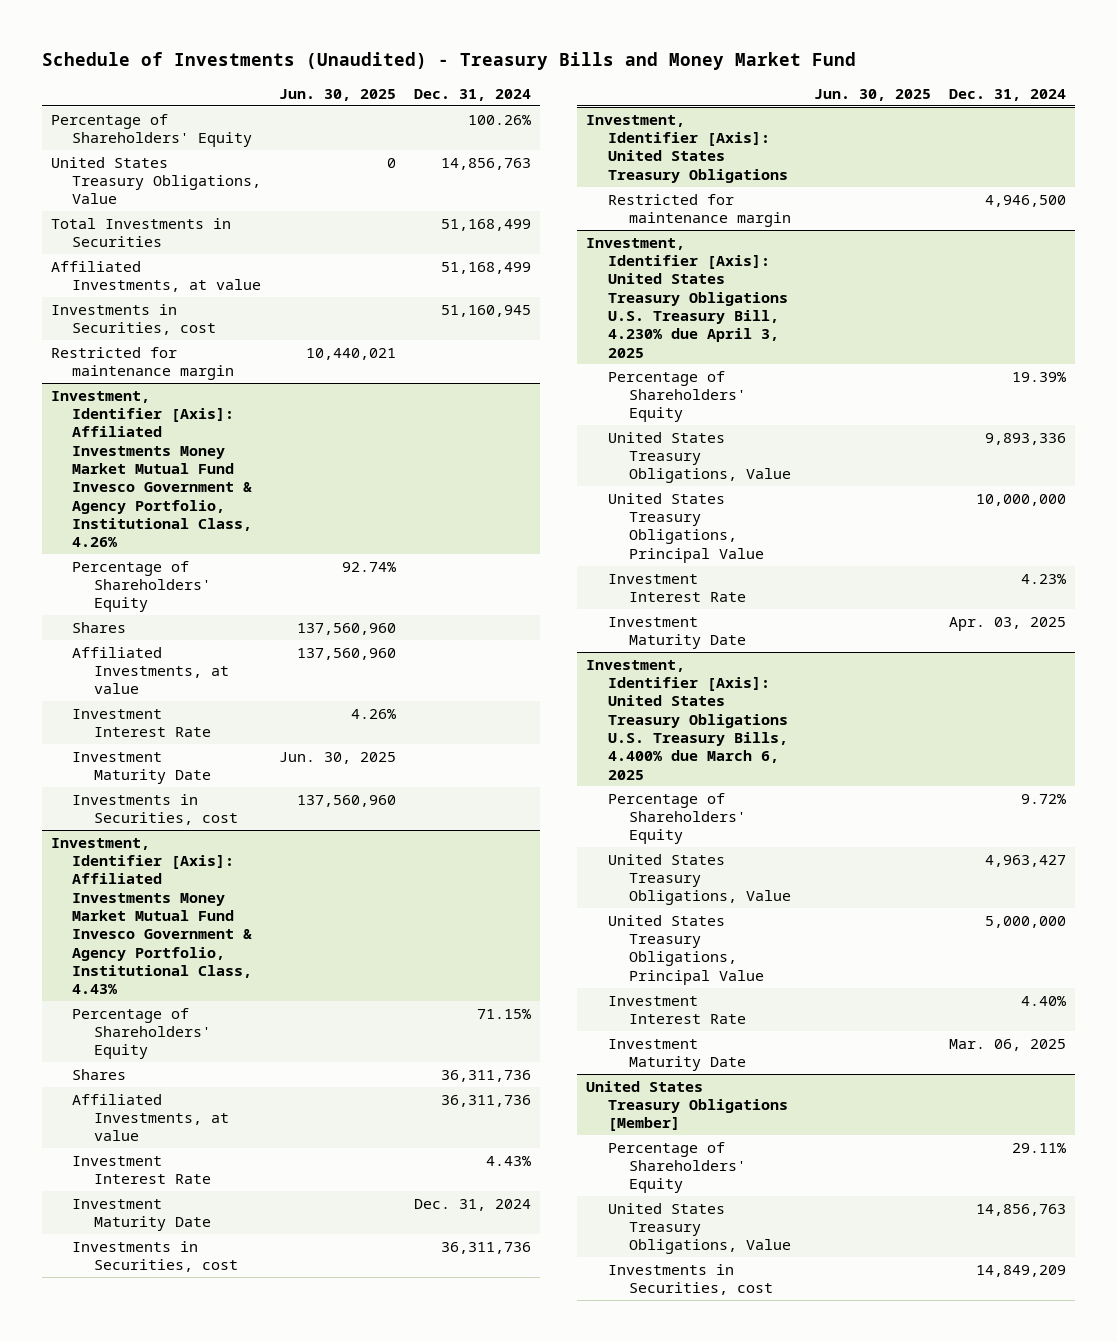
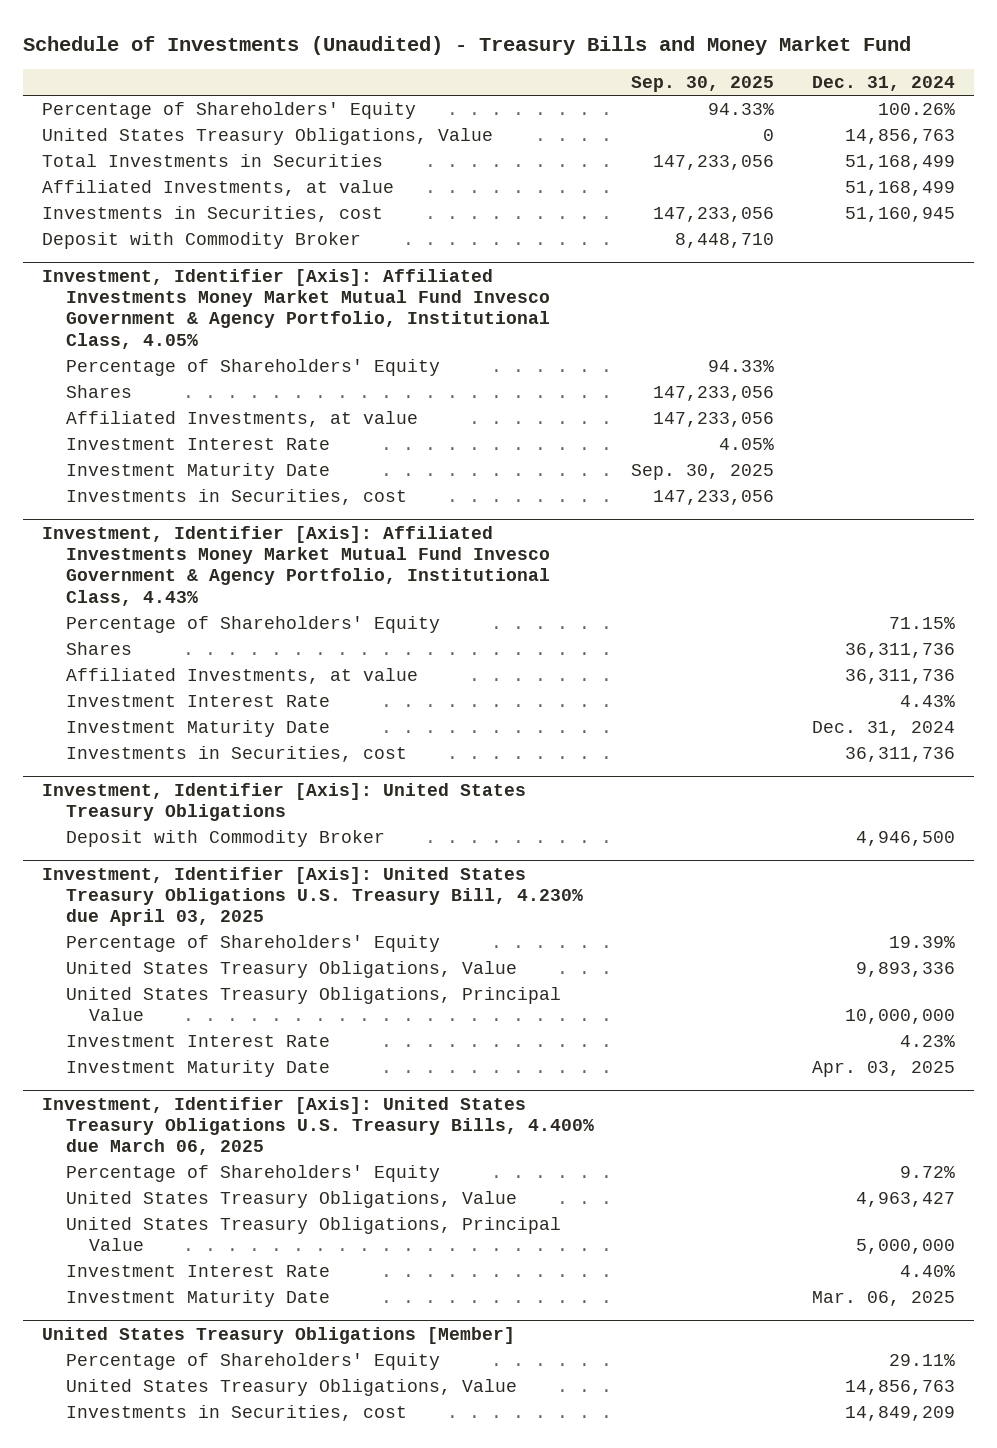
[279,88,397,101] Jun. 30, 2025 -> none
none -> [631,76,775,93] Sep. 30, 2025
[50,346,235,381] Restricted for maintenance margin -> [42,231,362,249] Deposit with Commodity Broker
[50,390,253,548] Investment, Identifier [Axis]: Affiliated Investments Money Market Mutual Fund Invesco Government & Agency Portfolio, Institutional Class, 4.26% -> [42,268,550,349] Investment, Identifier [Axis]: Affiliated Investments Money Market Mutual Fund Invesco Government & Agency Portfolio, Institutional Class, 4.05%
[607,193,792,228] Restricted for maintenance margin -> [65,829,385,847] Deposit with Commodity Broker
[586,237,788,358] Investment, Identifier [Axis]: United States Treasury Obligations U.S. Treasury Bill, 4.230% due April 3, 2025 -> [42,866,583,927] Investment, Identifier [Axis]: United States Treasury Obligations U.S. Treasury Bill, 4.230% due April 03, 2025
[586,659,788,780] Investment, Identifier [Axis]: United States Treasury Obligations U.S. Treasury Bills, 4.400% due March 6, 2025 -> [42,1096,594,1156] Investment, Identifier [Axis]: United States Treasury Obligations U.S. Treasury Bills, 4.400% due March 06, 2025

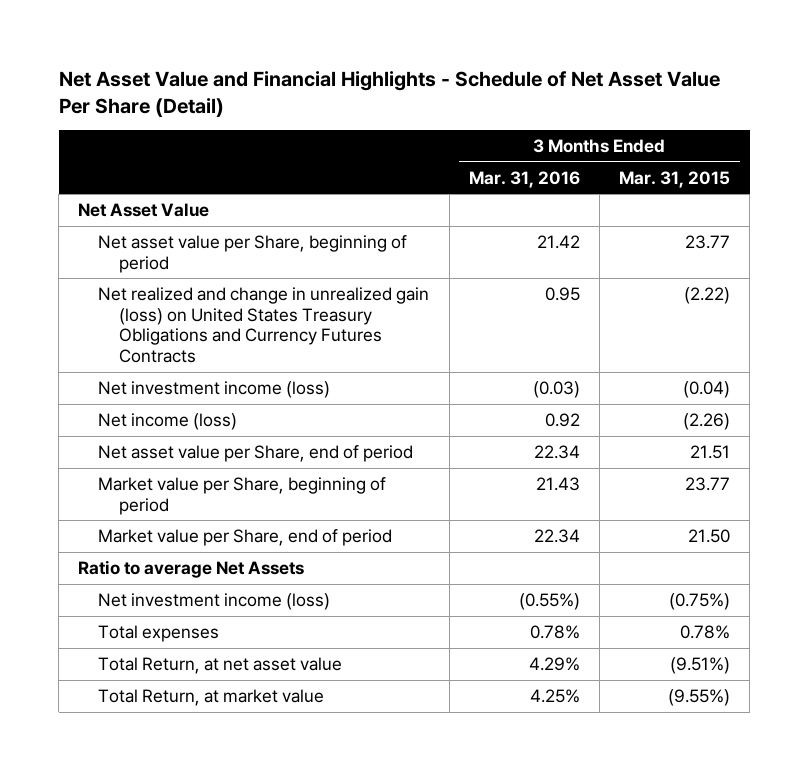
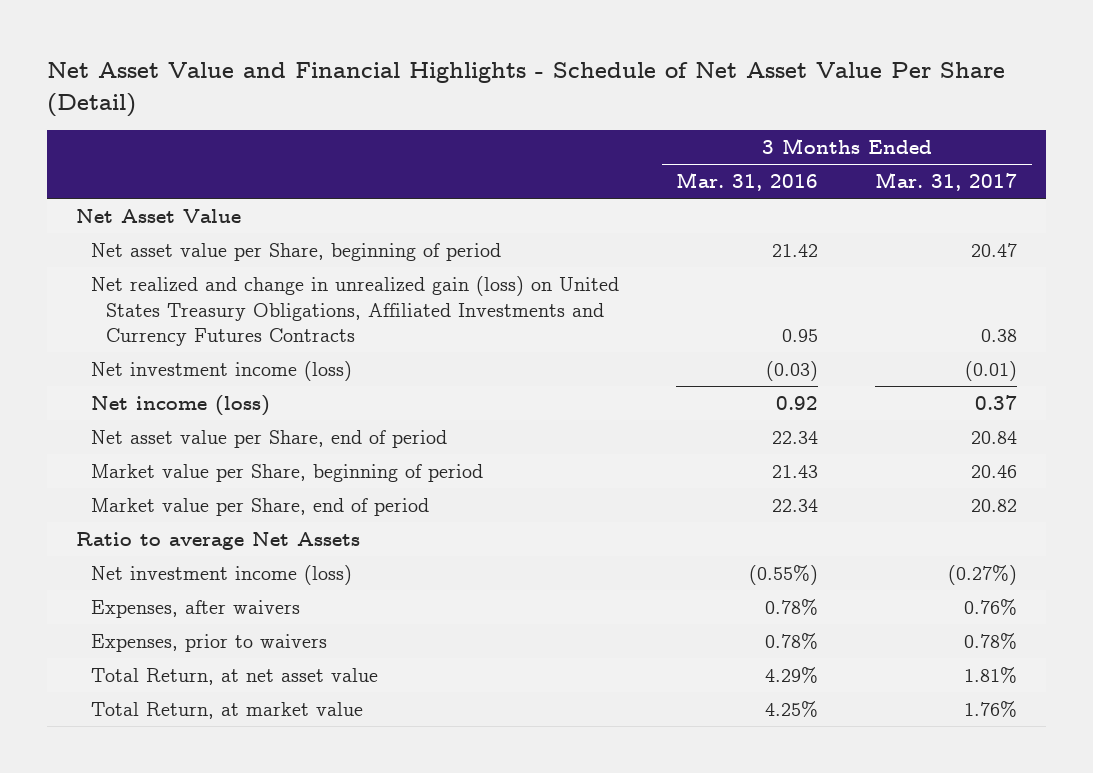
[618,170,730,188] Mar. 31, 2015 -> none
none -> [875,171,1018,191] Mar. 31, 2017
[98,286,430,363] Net realized and change in unrealized gain (loss) on United States Treasury Obligations and Currency Futures Contracts -> [90,275,619,347] Net realized and change in unrealized gain (loss) on United States Treasury Obligations, Affiliated Investments and Currency Futures Contracts
[98,624,220,642] Total expenses -> none
none -> [90,599,300,618] Expenses, after waivers
none -> [90,633,327,652] Expenses, prior to waivers

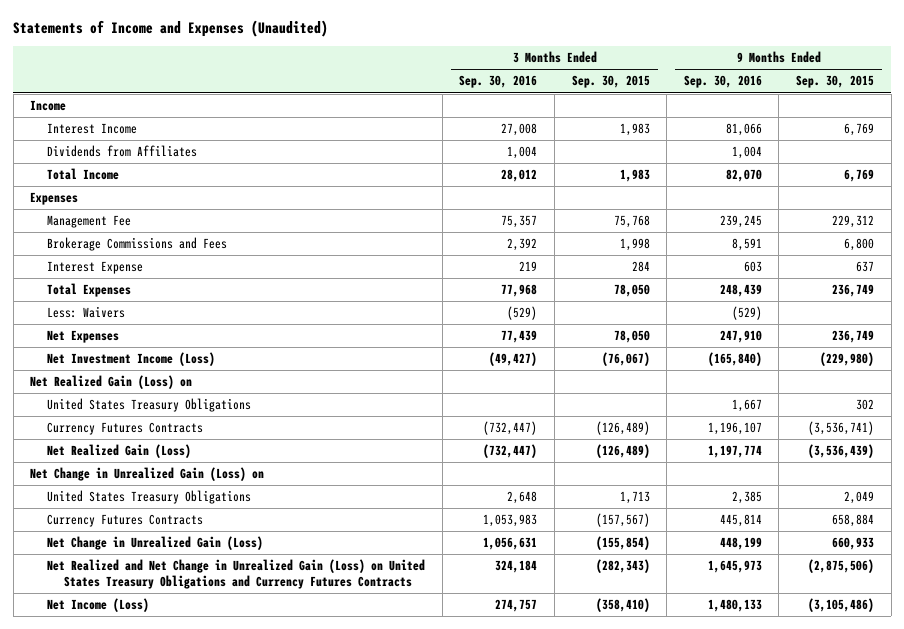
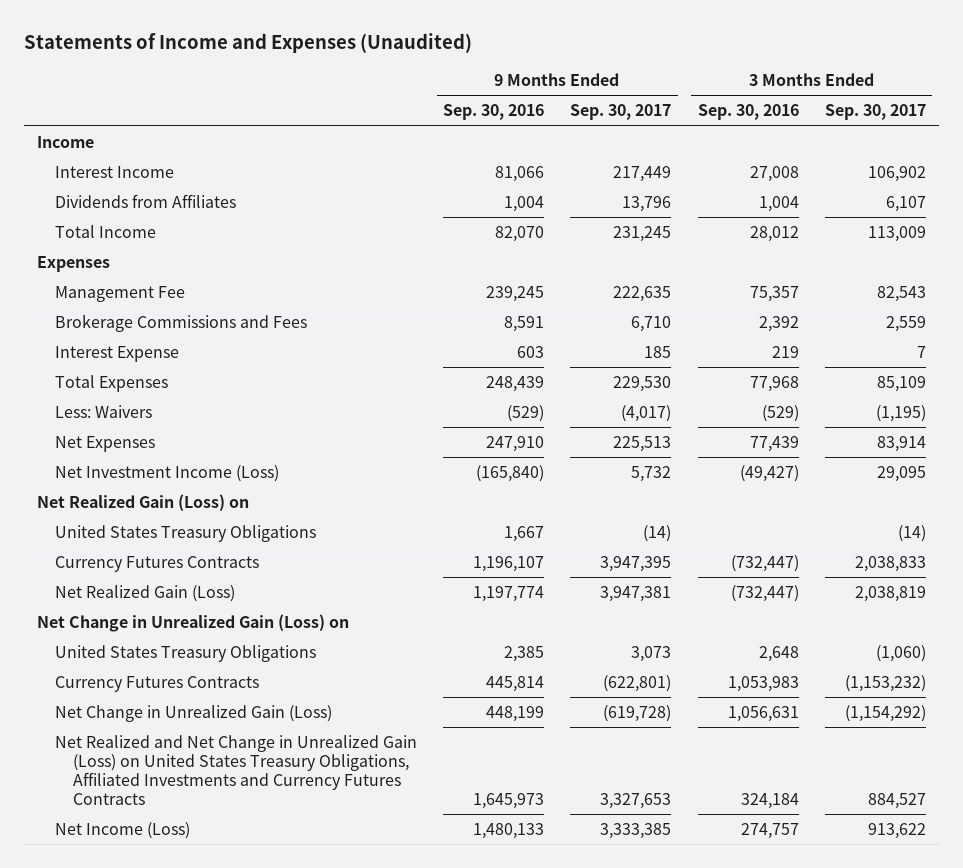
[571,75,650,89] Sep. 30, 2015 -> none
[795,75,874,89] Sep. 30, 2015 -> none
none -> [570,104,672,121] Sep. 30, 2017
none -> [824,104,926,121] Sep. 30, 2017
[47,559,426,589] Net Realized and Net Change in Unrealized Gain (Loss) on United States Treasury Obligations and Currency Futures Contracts -> [55,735,418,805] Net Realized and Net Change in Unrealized Gain (Loss) on United States Treasury Obligations, Affiliated Investments and Currency Futures Contracts

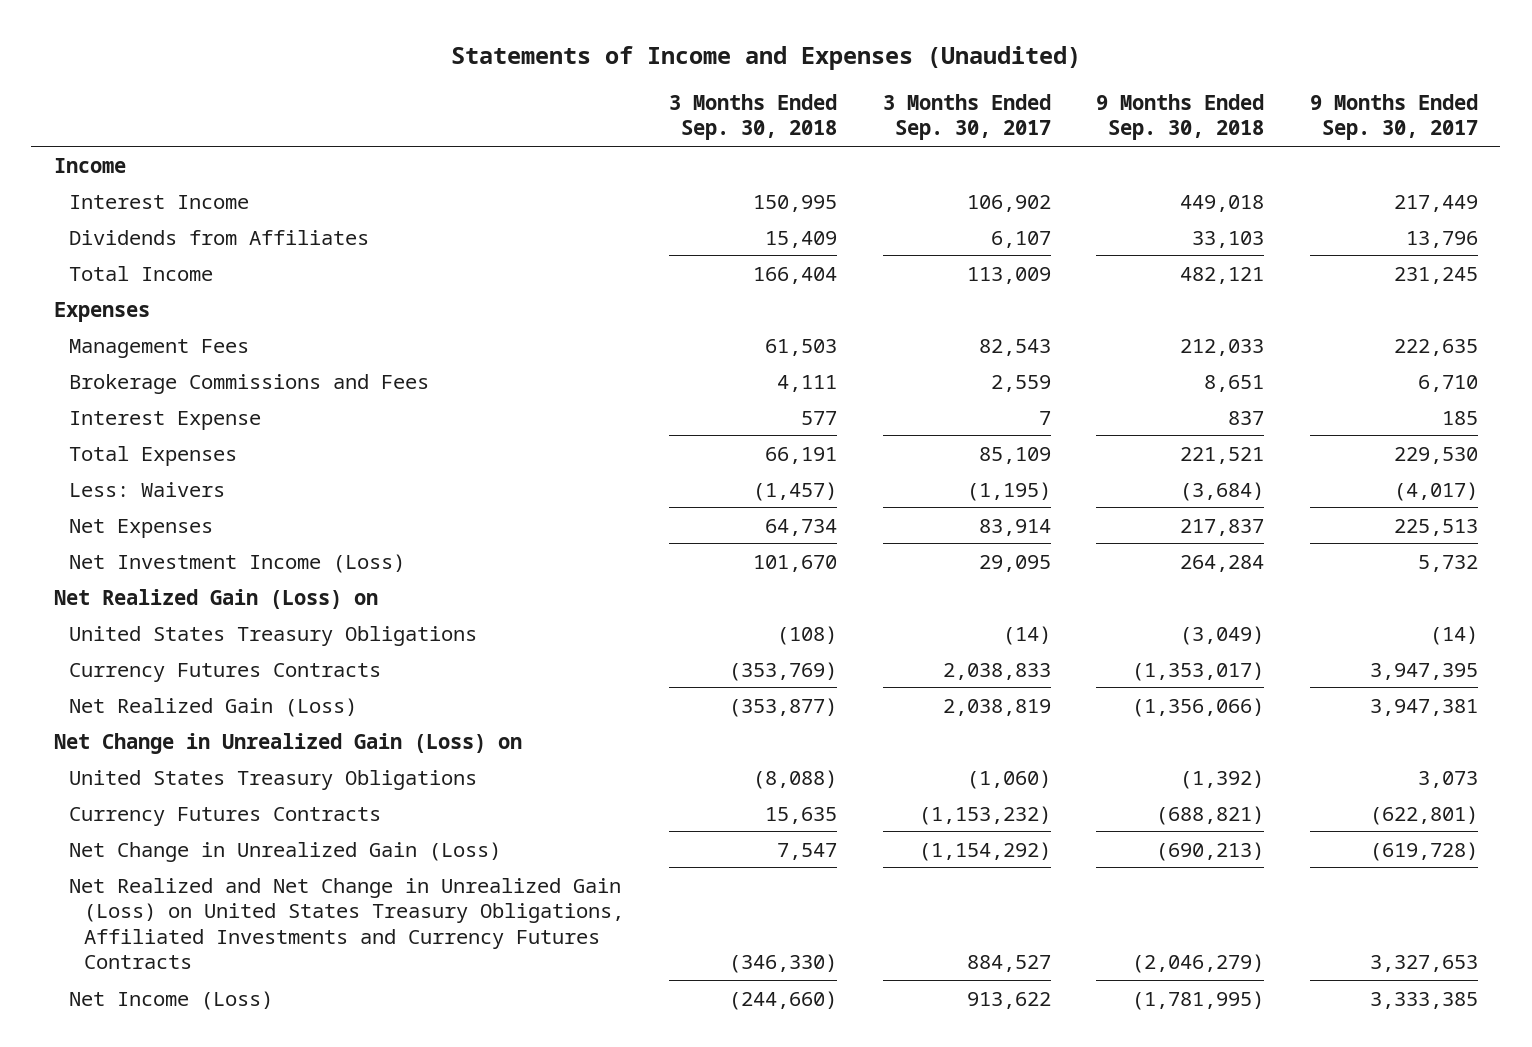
[443,104,545,121] Sep. 30, 2016 -> none
[697,104,799,121] Sep. 30, 2016 -> none
none -> [669,93,838,141] 3 Months Ended Sep. 30, 2018
none -> [1096,93,1265,141] 9 Months Ended Sep. 30, 2018
[55,286,186,303] Management Fee -> [68,338,249,358] Management Fees

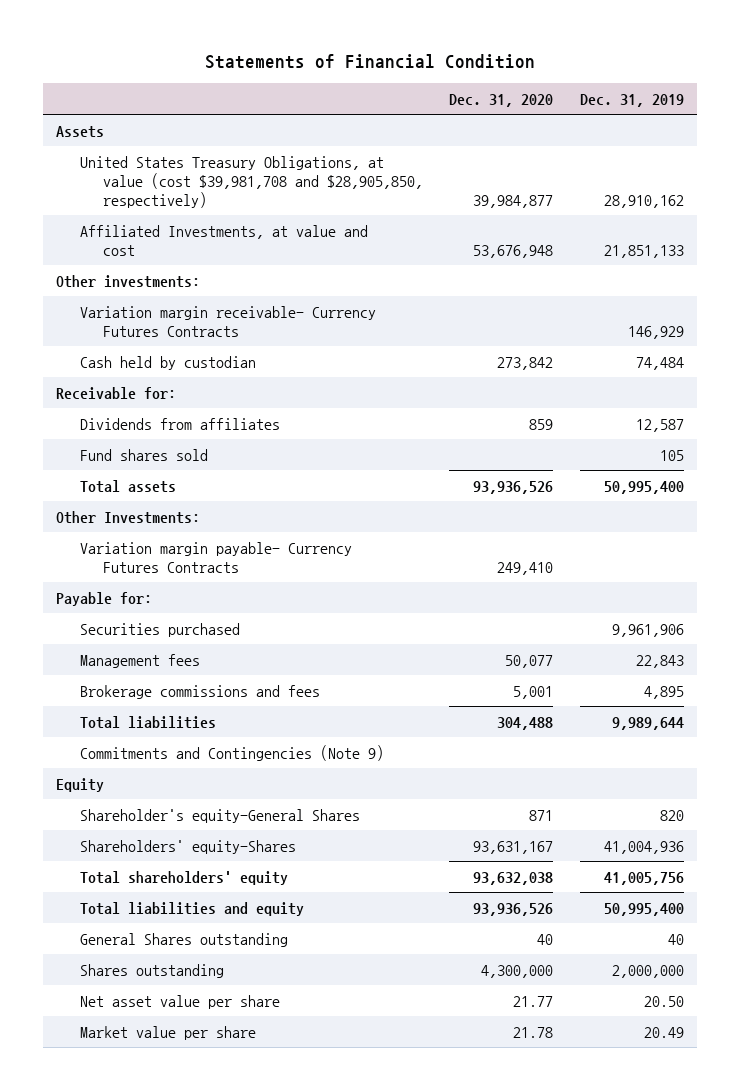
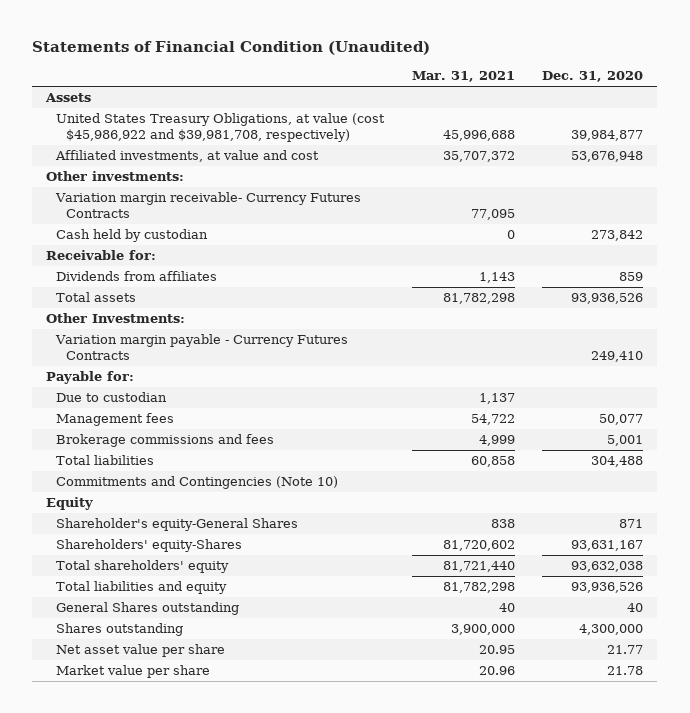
[204,54,535,70] Statements of Financial Condition -> [32,41,431,56] Statements of Financial Condition (Unaudited)
[579,93,684,107] Dec. 31, 2019 -> none
none -> [411,71,515,83] Mar. 31, 2021
[79,155,424,209] United States Treasury Obligations, at value (cost $39,981,708 and $28,905,850, respectively) -> [56,113,386,143] United States Treasury Obligations, at value (cost $45,986,922 and $39,981,708, respectively)
[79,224,368,256] Affiliated Investments, at value and cost -> [55,150,320,163] Affiliated investments, at value and cost
[79,448,208,461] Fund shares sold -> none
[79,541,352,573] Variation margin payable- Currency Futures Contracts -> [55,334,349,361] Variation margin payable - Currency Futures Contracts
[79,622,240,637] Securities purchased -> none
none -> [56,392,168,403] Due to custodian
[79,744,384,761] Commitments and Contingencies (Note 9) -> [56,476,339,490] Commitments and Contingencies (Note 10)

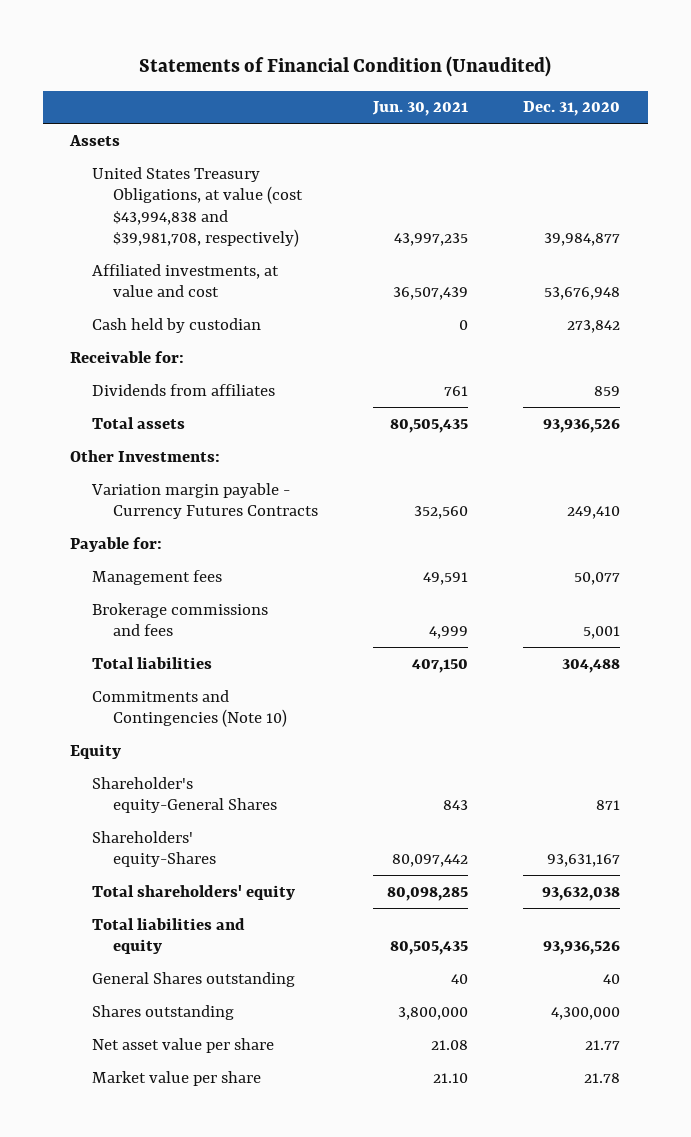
[411,71,515,83] Mar. 31, 2021 -> none
none -> [372,101,469,117] Jun. 30, 2021
[56,113,386,143] United States Treasury Obligations, at value (cost $45,986,922 and $39,981,708, respectively) -> [91,166,303,248] United States Treasury Obligations, at value (cost $43,994,838 and $39,981,708, respectively)
[46,171,185,182] Other investments: -> none
[55,192,362,219] Variation margin receivable- Currency Futures Contracts -> none
[56,392,168,403] Due to custodian -> none

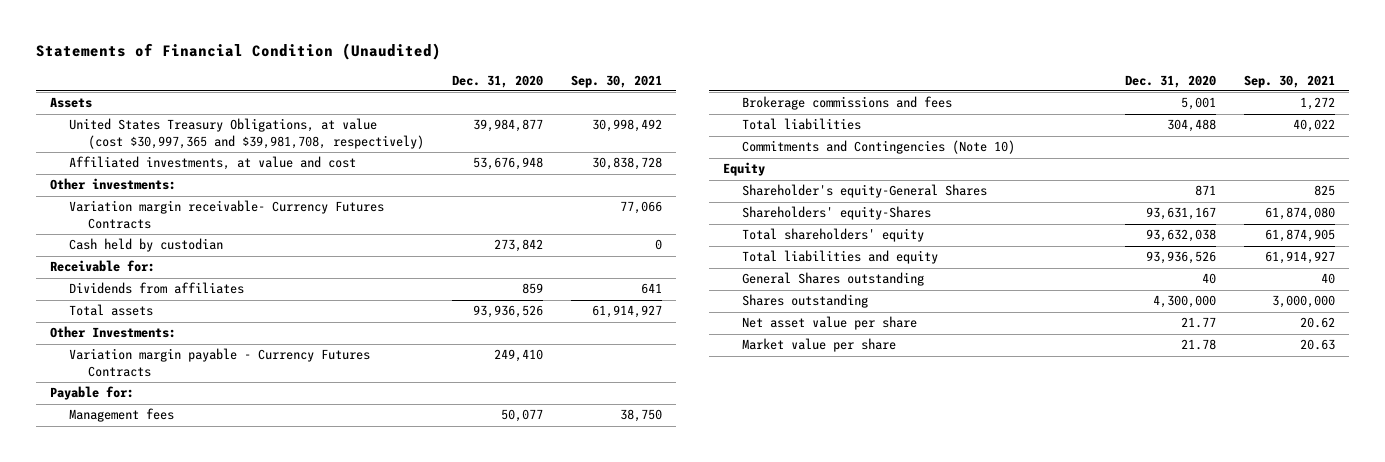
[372,101,469,117] Jun. 30, 2021 -> none
none -> [571,74,663,88] Sep. 30, 2021
[91,166,303,248] United States Treasury Obligations, at value (cost $43,994,838 and $39,981,708, respectively) -> [68,118,425,149] United States Treasury Obligations, at value (cost $30,997,365 and $39,981,708, respectively)
none -> [49,178,176,191] Other investments:
none -> [68,200,384,229] Variation margin receivable- Currency Futures Contracts

